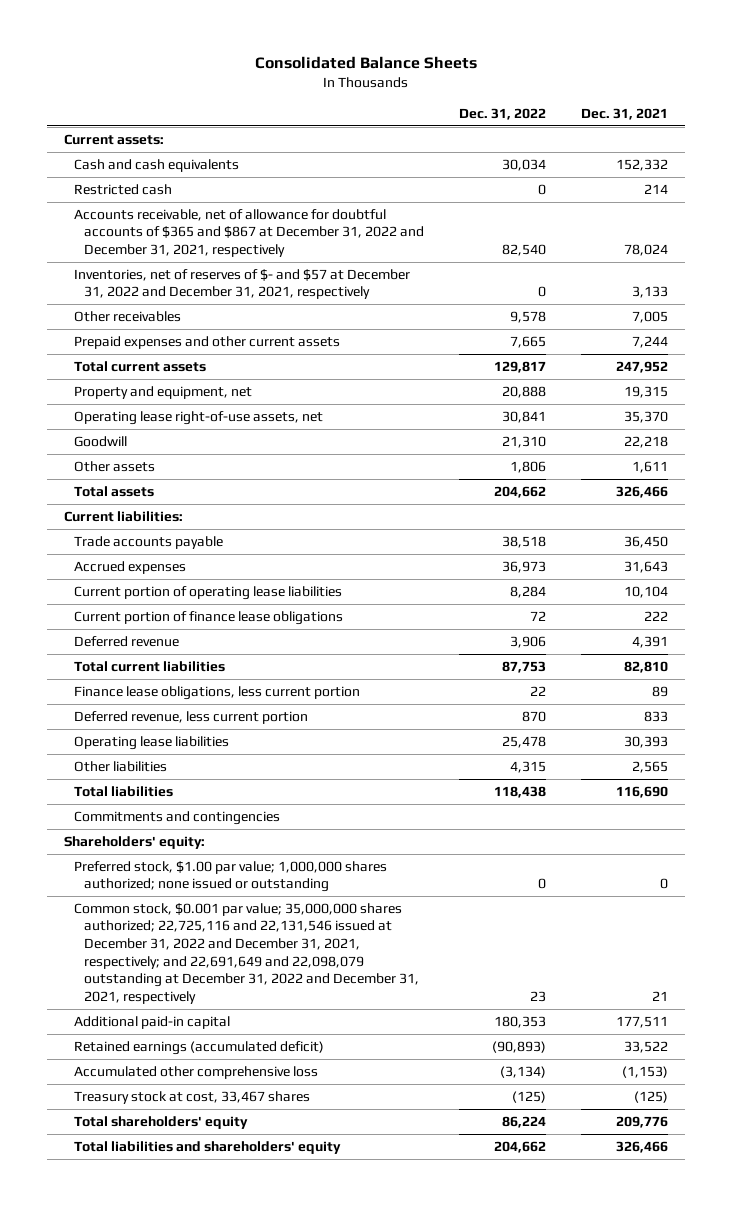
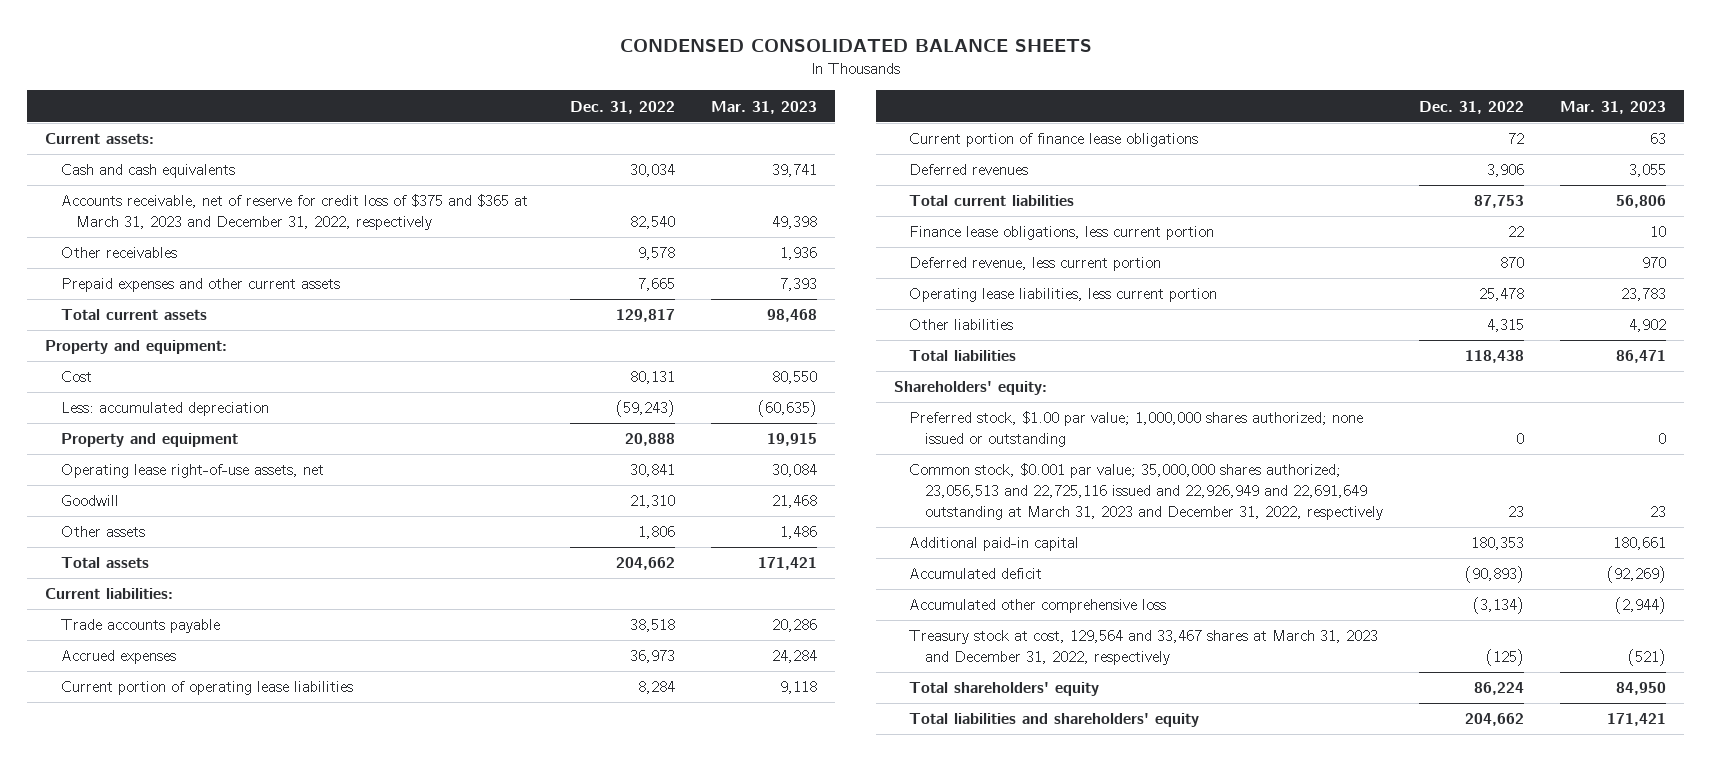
[255,56,478,70] Consolidated Balance Sheets -> [619,39,1092,53] CONDENSED CONSOLIDATED BALANCE SHEETS
[580,107,668,120] Dec. 31, 2021 -> none
none -> [711,100,818,114] Mar. 31, 2023
[74,183,173,195] Restricted cash -> none
[74,268,411,300] Inventories, net of reserves of $- and $57 at December 31, 2022 and December 31, 2021, respectively -> none
[74,208,425,258] Accounts receivable, net of allowance for doubtful accounts of $365 and $867 at December 31, 2022 and December 31, 2021, respectively -> [60,194,528,231] Accounts receivable, net of reserve for credit loss of $375 and $365 at March 31, 2023 and December 31, 2022, respectively
none -> [45,340,228,355] Property and equipment:
none -> [60,371,92,383] Cost
none -> [60,402,269,417] Less: accumulated depreciation
[74,385,253,399] Property and equipment, net -> [60,433,238,448] Property and equipment
[74,635,180,647] Deferred revenue -> [909,164,1029,176] Deferred revenues
[74,735,230,750] Operating lease liabilities -> [909,288,1218,303] Operating lease liabilities, less current portion
[74,810,281,825] Commitments and contingencies -> none
[74,902,420,1004] Common stock, $0.001 par value; 35,000,000 shares authorized; 22,725,116 and 22,131,546 issued at December 31, 2022 and December 31, 2021, respectively; and 22,691,649 and 22,098,079 outstanding at December 31, 2022 and December 31, 2021, respectively -> [909,463,1383,520] Common stock, $0.001 par value; 35,000,000 shares authorized; 23,056,513 and 22,725,116 issued and 22,926,949 and 22,691,649 outstanding at March 31, 2023 and December 31, 2022, respectively
[74,1040,325,1055] Retained earnings (accumulated deficit) -> [909,568,1043,580] Accumulated deficit
[74,1090,311,1104] Treasury stock at cost, 33,467 shares -> [909,630,1379,666] Treasury stock at cost, 129,564 and 33,467 shares at March 31, 2023 and December 31, 2022, respectively

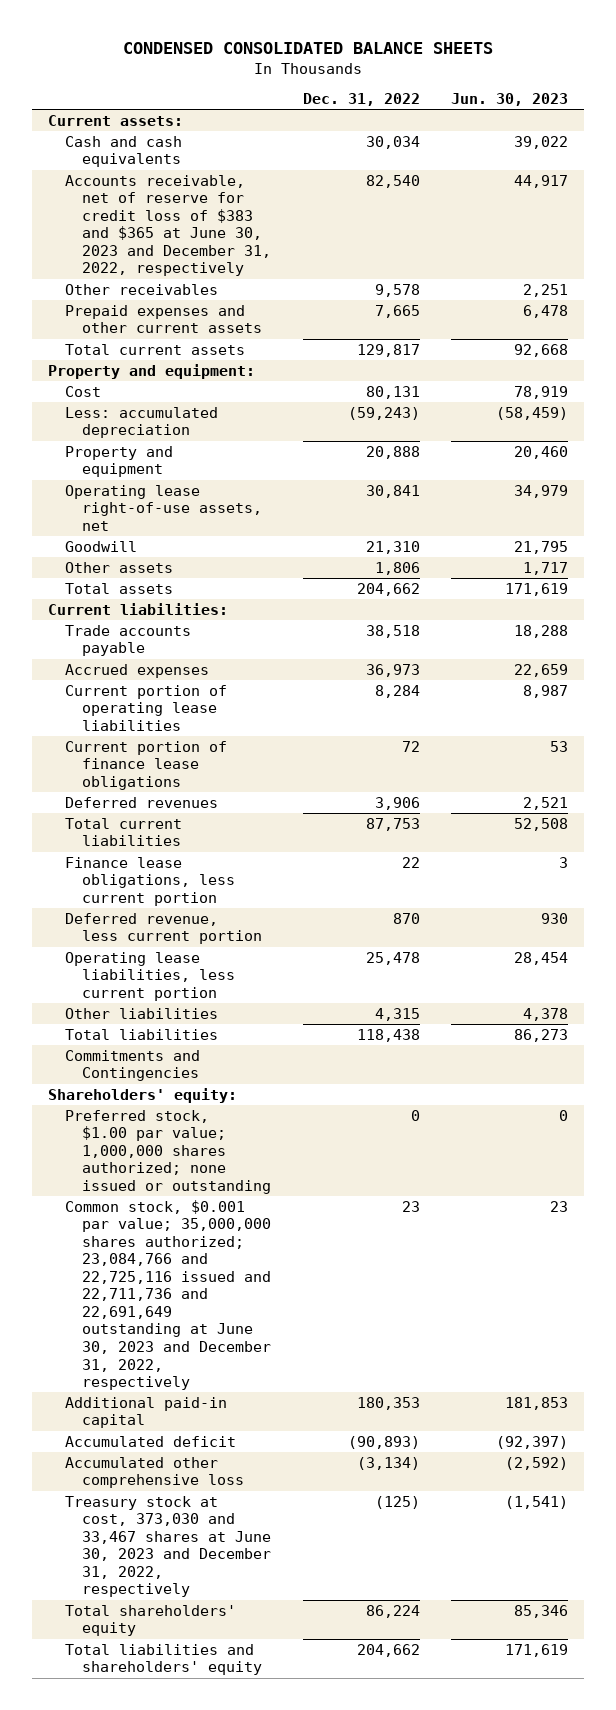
[711,100,818,114] Mar. 31, 2023 -> none
none -> [451,92,569,106] Jun. 30, 2023
[60,194,528,231] Accounts receivable, net of reserve for credit loss of $375 and $365 at March 31, 2023 and December 31, 2022, respectively -> [65,174,272,277] Accounts receivable, net of reserve for credit loss of $383 and $365 at June 30, 2023 and December 31, 2022, respectively
none -> [65,1049,201,1082] Commitments and Contingencies
[909,463,1383,520] Common stock, $0.001 par value; 35,000,000 shares authorized; 23,056,513 and 22,725,116 issued and 22,926,949 and 22,691,649 outstanding at March 31, 2023 and December 31, 2022, respectively -> [65,1199,272,1391] Common stock, $0.001 par value; 35,000,000 shares authorized; 23,084,766 and 22,725,116 issued and 22,711,736 and 22,691,649 outstanding at June 30, 2023 and December 31, 2022, respectively
[909,630,1379,666] Treasury stock at cost, 129,564 and 33,467 shares at March 31, 2023 and December 31, 2022, respectively -> [65,1495,272,1598] Treasury stock at cost, 373,030 and 33,467 shares at June 30, 2023 and December 31, 2022, respectively

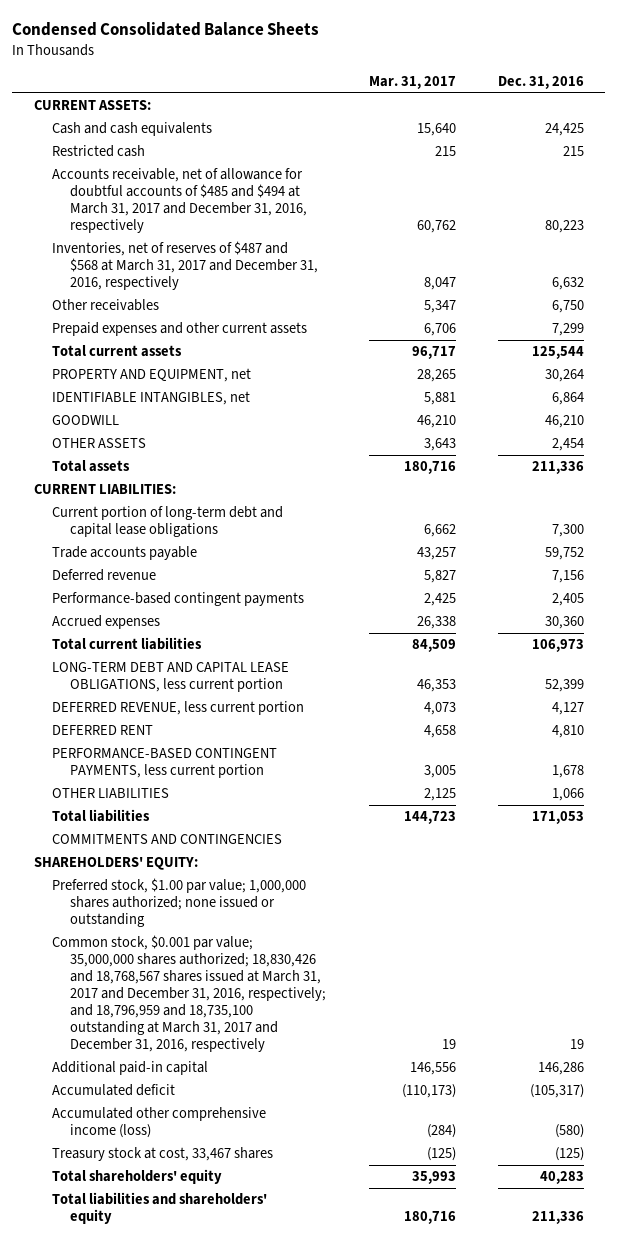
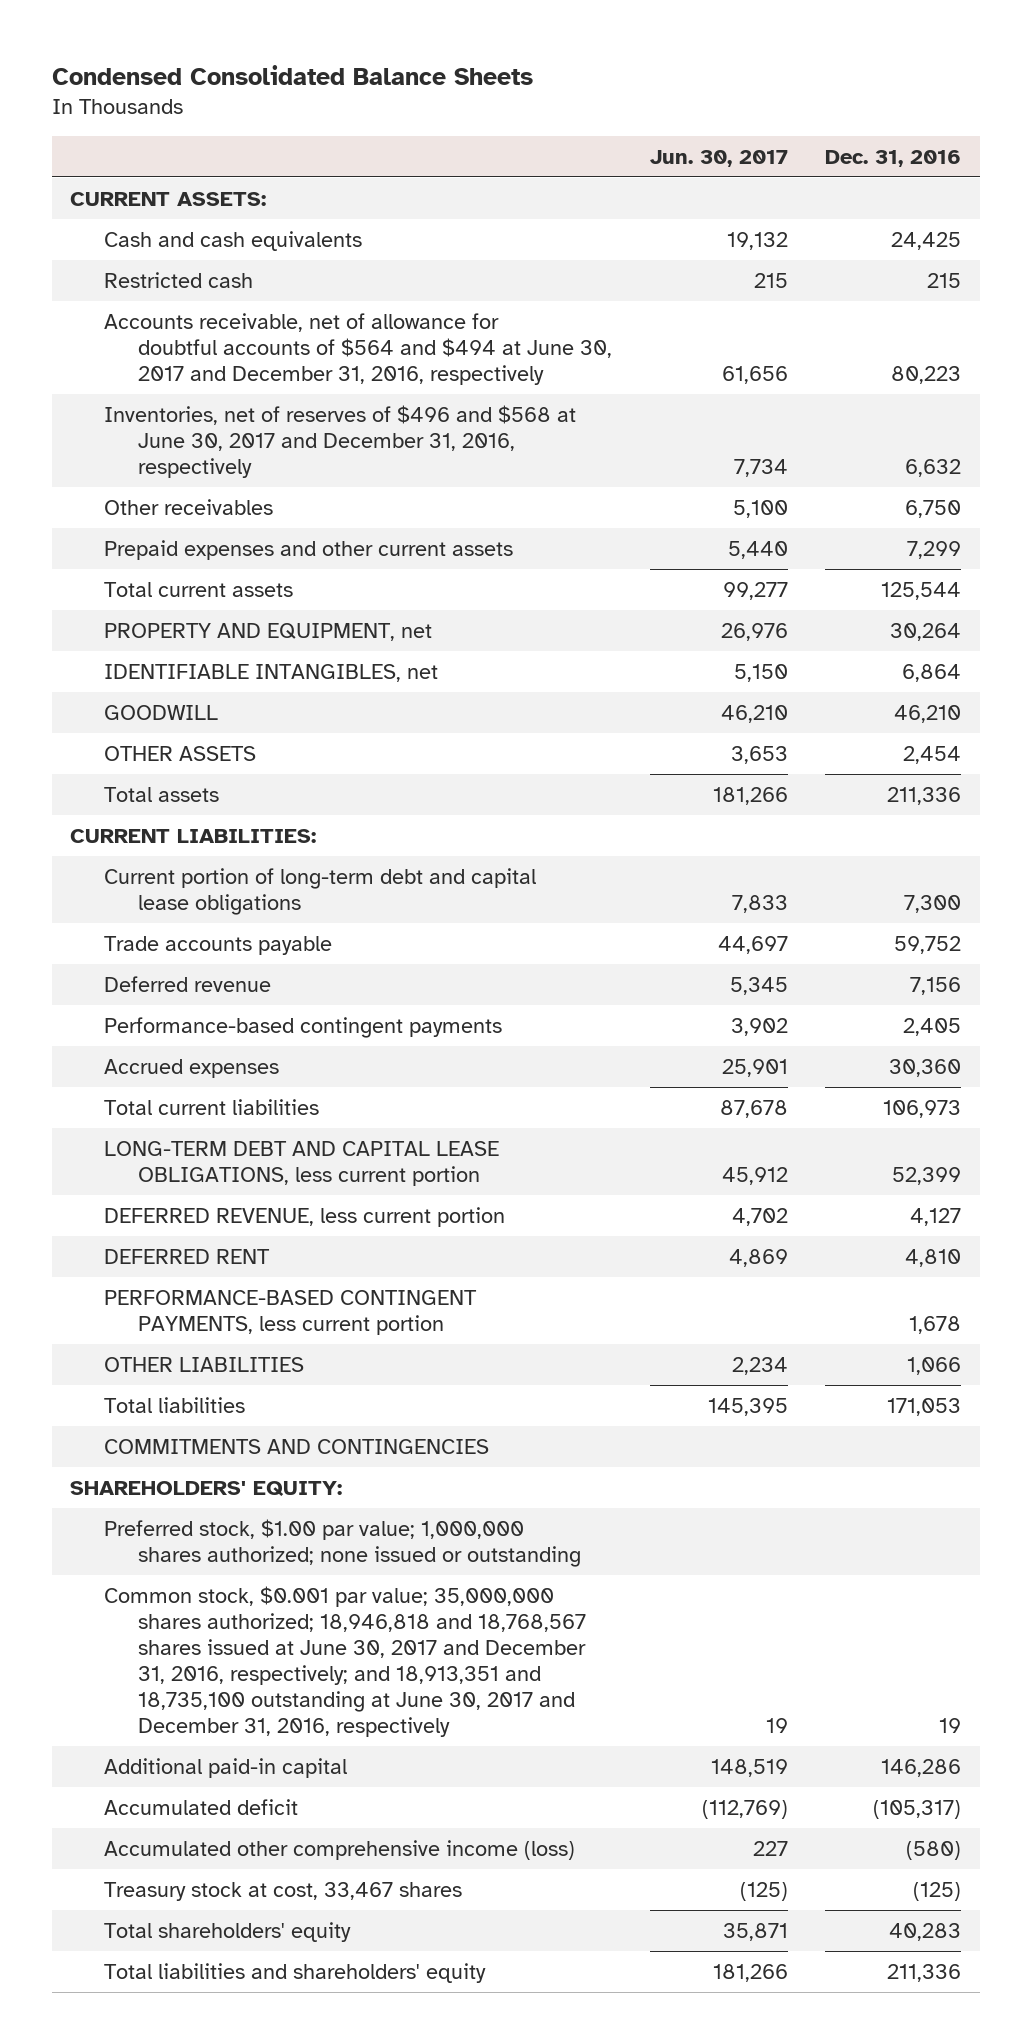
[368,76,456,90] Mar. 31, 2017 -> none
none -> [649,149,788,167] Jun. 30, 2017
[52,168,308,234] Accounts receivable, net of allowance for doubtful accounts of $485 and $494 at March 31, 2017 and December 31, 2016, respectively -> [104,312,613,385] Accounts receivable, net of allowance for doubtful accounts of $564 and $494 at June 30, 2017 and December 31, 2016, respectively
[52,241,319,291] Inventories, net of reserves of $487 and $568 at March 31, 2017 and December 31, 2016, respectively -> [104,404,577,478] Inventories, net of reserves of $496 and $568 at June 30, 2017 and December 31, 2016, respectively
[52,935,327,1052] Common stock, $0.001 par value; 35,000,000 shares authorized; 18,830,426 and 18,768,567 shares issued at March 31, 2017 and December 31, 2016, respectively; and 18,796,959 and 18,735,100 outstanding at March 31, 2017 and December 31, 2016, respectively -> [104,1585,587,1737] Common stock, $0.001 par value; 35,000,000 shares authorized; 18,946,818 and 18,768,567 shares issued at June 30, 2017 and December 31, 2016, respectively; and 18,913,351 and 18,735,100 outstanding at June 30, 2017 and December 31, 2016, respectively

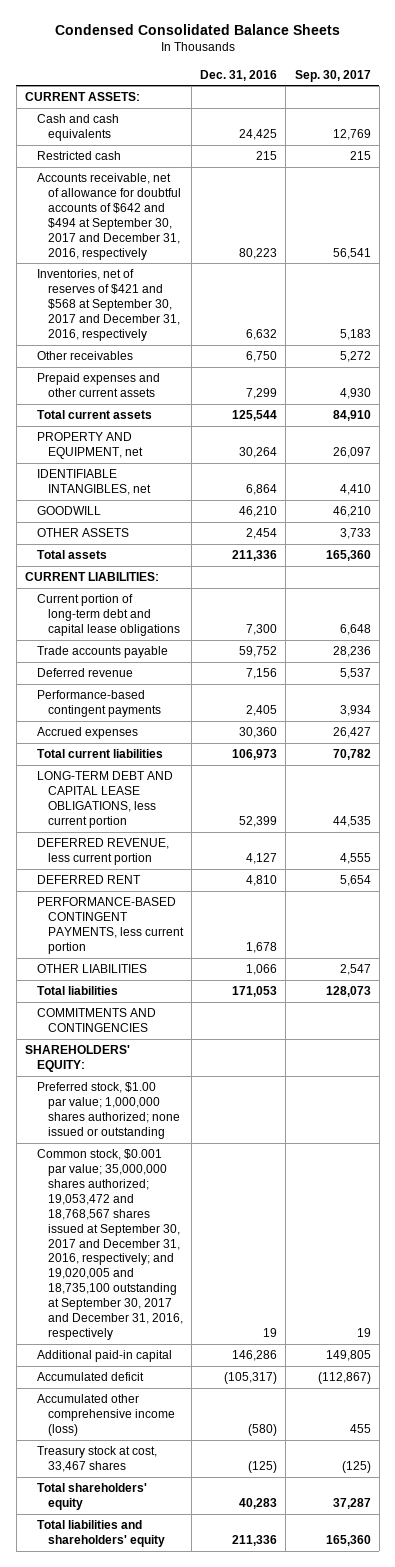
[649,149,788,167] Jun. 30, 2017 -> none
none -> [294,69,371,82] Sep. 30, 2017
[104,312,613,385] Accounts receivable, net of allowance for doubtful accounts of $564 and $494 at June 30, 2017 and December 31, 2016, respectively -> [36,173,182,260] Accounts receivable, net of allowance for doubtful accounts of $642 and $494 at September 30, 2017 and December 31, 2016, respectively
[104,404,577,478] Inventories, net of reserves of $496 and $568 at June 30, 2017 and December 31, 2016, respectively -> [36,269,181,341] Inventories, net of reserves of $421 and $568 at September 30, 2017 and December 31, 2016, respectively
[104,1585,587,1737] Common stock, $0.001 par value; 35,000,000 shares authorized; 18,946,818 and 18,768,567 shares issued at June 30, 2017 and December 31, 2016, respectively; and 18,913,351 and 18,735,100 outstanding at June 30, 2017 and December 31, 2016, respectively -> [36,1149,184,1341] Common stock, $0.001 par value; 35,000,000 shares authorized; 19,053,472 and 18,768,567 shares issued at September 30, 2017 and December 31, 2016, respectively; and 19,020,005 and 18,735,100 outstanding at September 30, 2017 and December 31, 2016, respectively

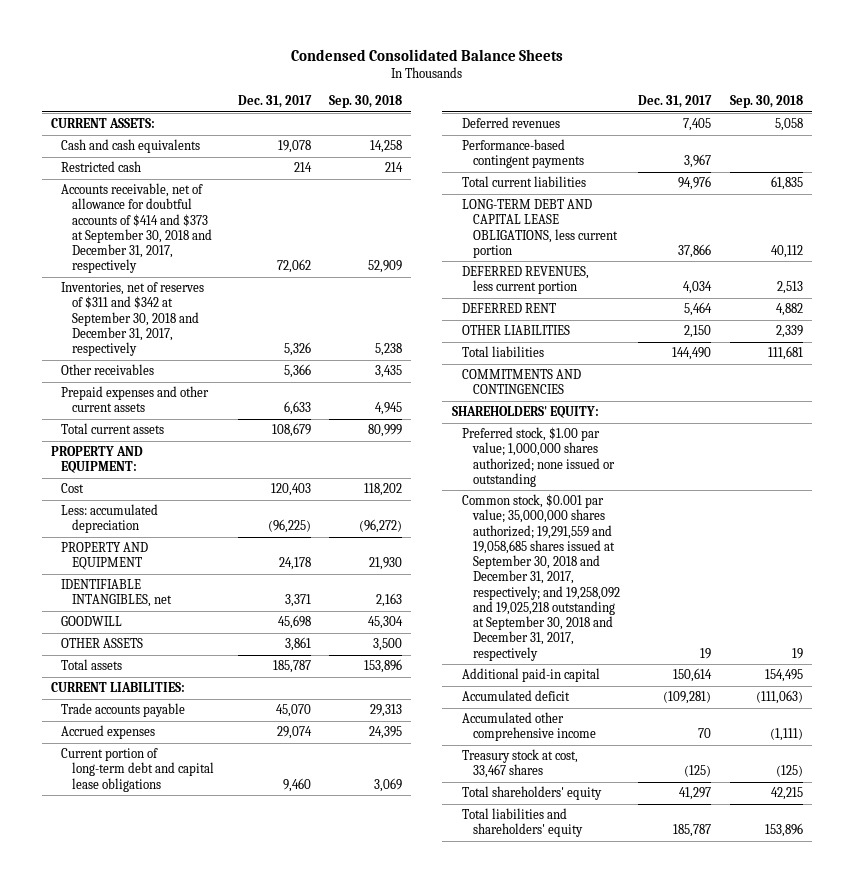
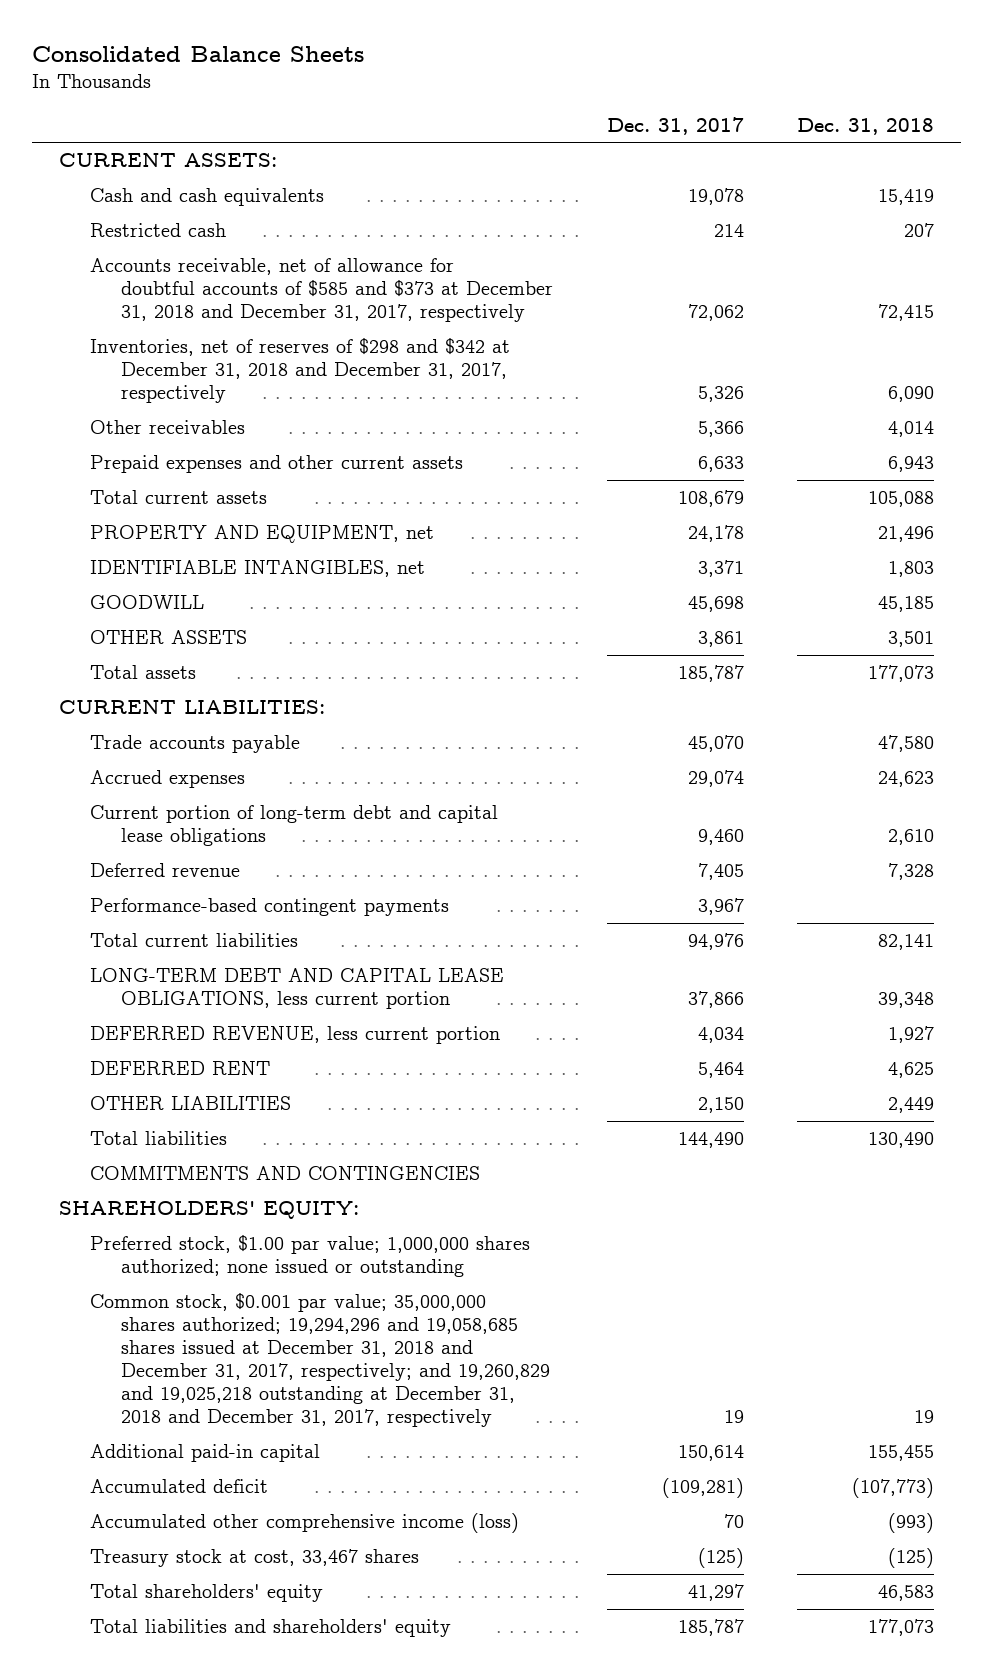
[290,48,563,61] Condensed Consolidated Balance Sheets -> [32,46,365,63] Consolidated Balance Sheets
[329,95,403,109] Sep. 30, 2018 -> none
none -> [797,117,935,135] Dec. 31, 2018
[61,183,213,274] Accounts receivable, net of allowance for doubtful accounts of $414 and $373 at September 30, 2018 and December 31, 2017, respectively -> [89,257,553,323] Accounts receivable, net of allowance for doubtful accounts of $585 and $373 at December 31, 2018 and December 31, 2017, respectively
[61,282,205,357] Inventories, net of reserves of $311 and $342 at September 30, 2018 and December 31, 2017, respectively -> [89,337,510,404] Inventories, net of reserves of $298 and $342 at December 31, 2018 and December 31, 2017, respectively
[50,446,143,474] PROPERTY AND EQUIPMENT: -> none
[61,483,85,494] Cost -> none
[61,504,159,534] Less: accumulated depreciation -> none
[61,542,149,571] PROPERTY AND EQUIPMENT -> [89,524,434,543] PROPERTY AND EQUIPMENT, net
[462,117,561,129] Deferred revenues -> [89,862,240,877] Deferred revenue
[462,266,590,295] DEFERRED REVENUES, less current portion -> [89,1025,500,1044] DEFERRED REVENUE, less current portion
[462,494,620,661] Common stock, $0.001 par value; 35,000,000 shares authorized; 19,291,559 and 19,058,685 shares issued at September 30, 2018 and December 31, 2017, respectively; and 19,258,092 and 19,025,218 outstanding at September 30, 2018 and December 31, 2017, respectively -> [89,1292,550,1428] Common stock, $0.001 par value; 35,000,000 shares authorized; 19,294,296 and 19,058,685 shares issued at December 31, 2018 and December 31, 2017, respectively; and 19,260,829 and 19,025,218 outstanding at December 31, 2018 and December 31, 2017, respectively
[462,712,596,742] Accumulated other comprehensive income -> [89,1512,519,1533] Accumulated other comprehensive income (loss)

